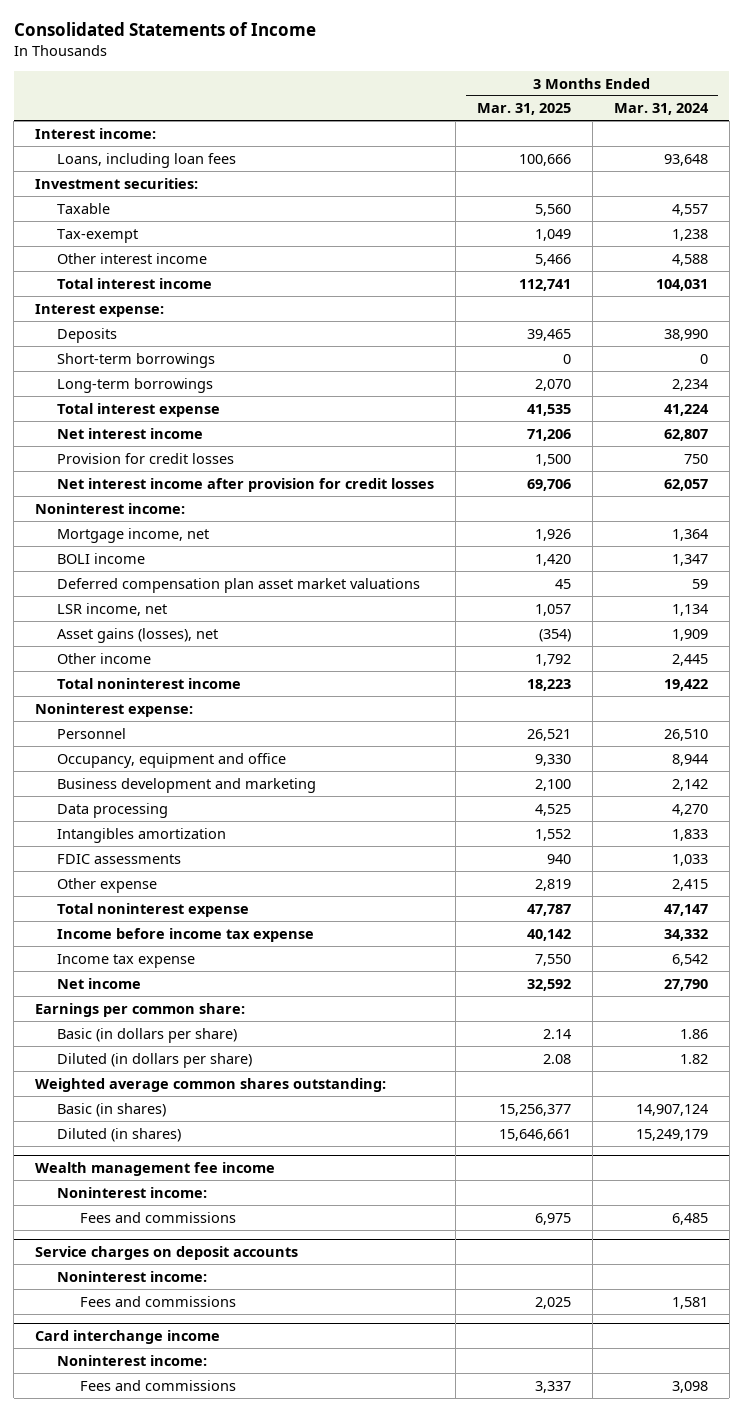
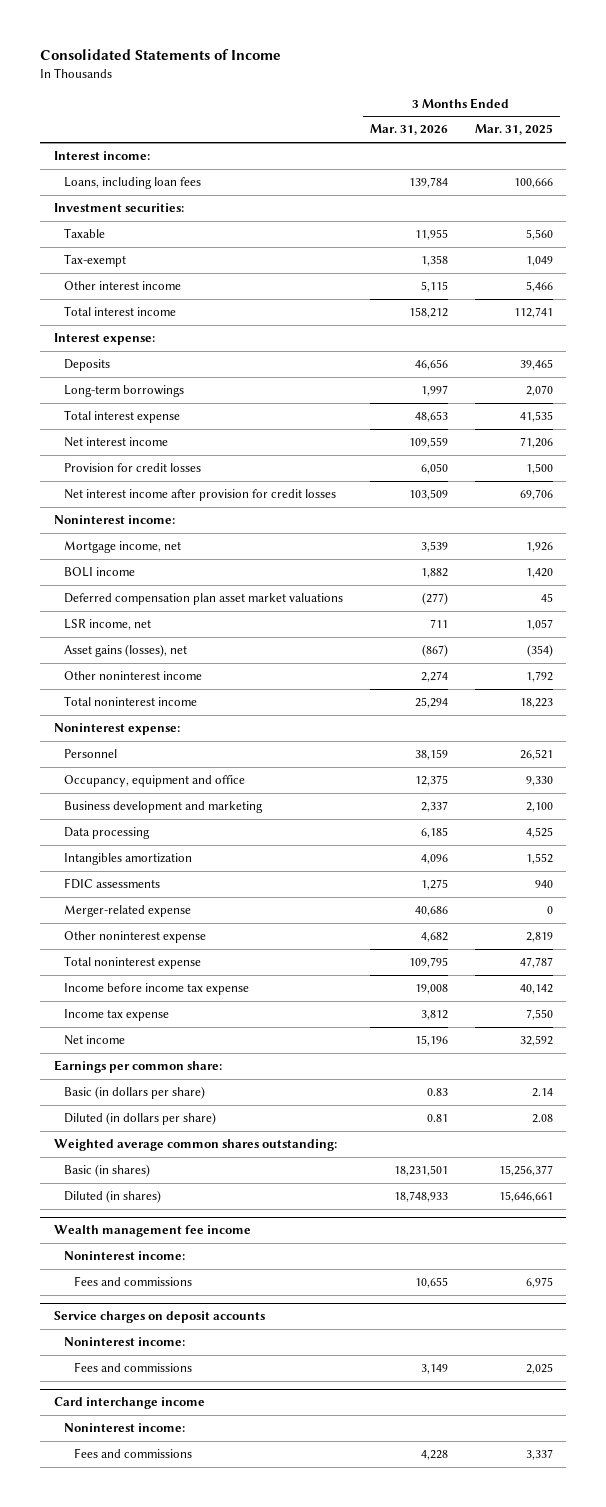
[613,103,709,116] Mar. 31, 2024 -> none
none -> [369,124,448,136] Mar. 31, 2026
[57,352,216,368] Short-term borrowings -> none
[57,652,152,664] Other income -> [63,671,202,681] Other noninterest income
none -> [63,905,191,918] Merger-related expense
[57,877,158,893] Other expense -> [63,931,206,944] Other noninterest expense

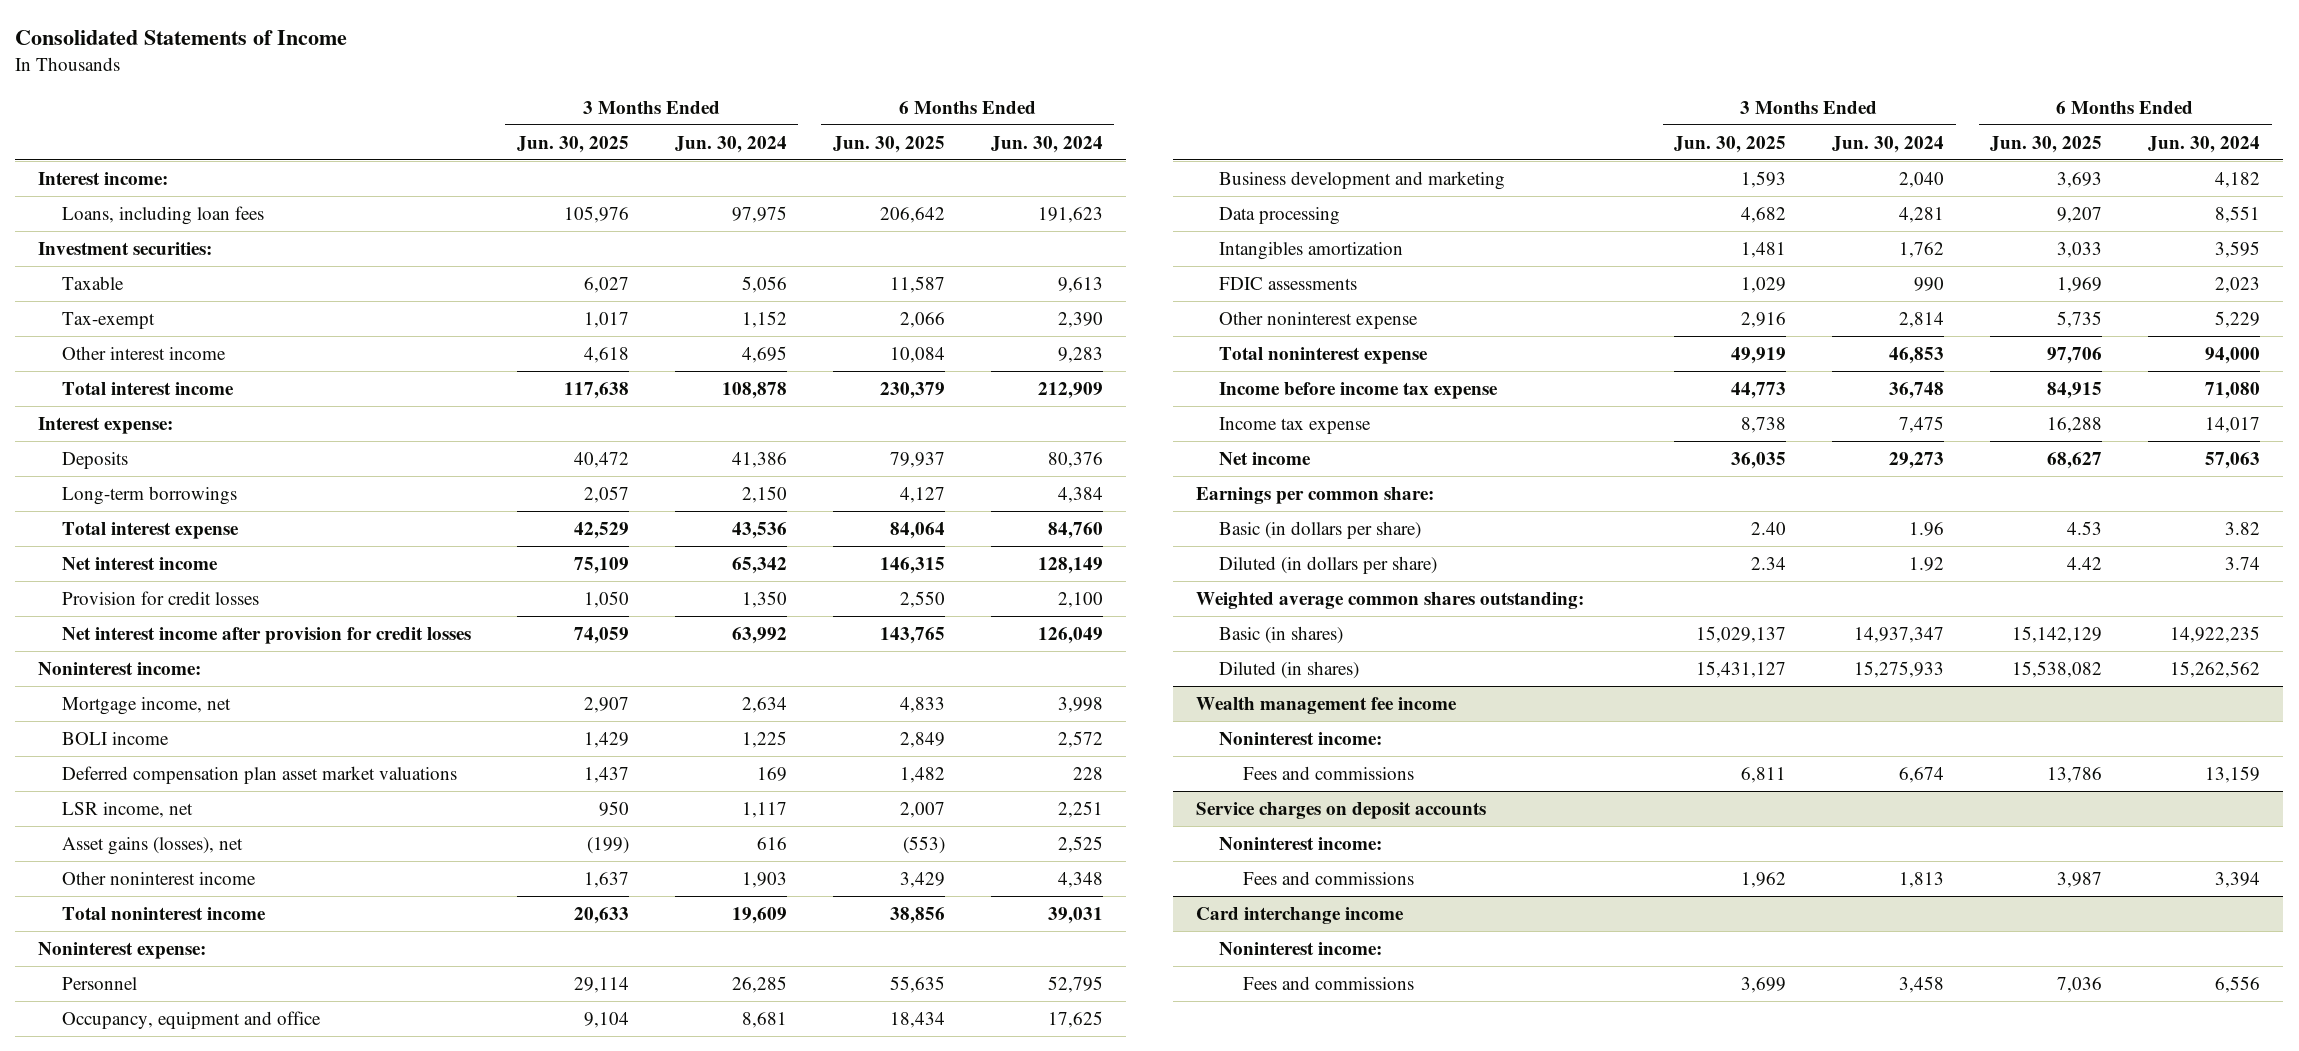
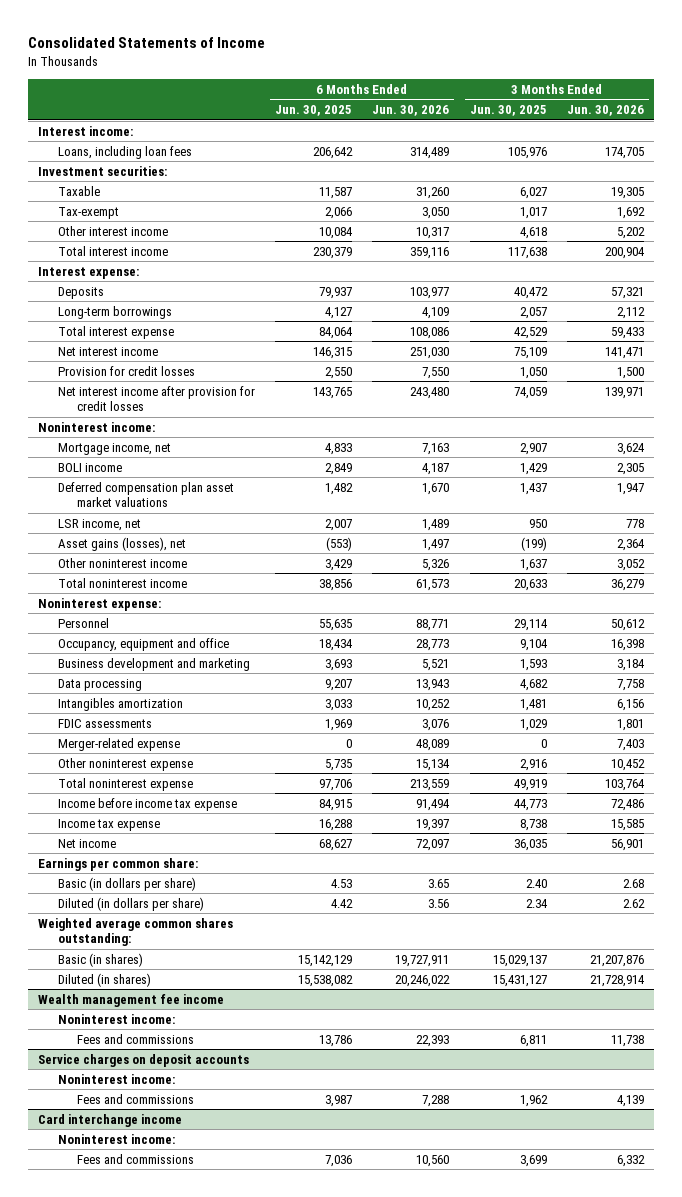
[674,135,787,153] Jun. 30, 2024 -> none
[990,135,1103,153] Jun. 30, 2024 -> none
none -> [372,105,450,117] Jun. 30, 2026
none -> [567,105,645,117] Jun. 30, 2026
none -> [57,737,180,751] Merger-related expense

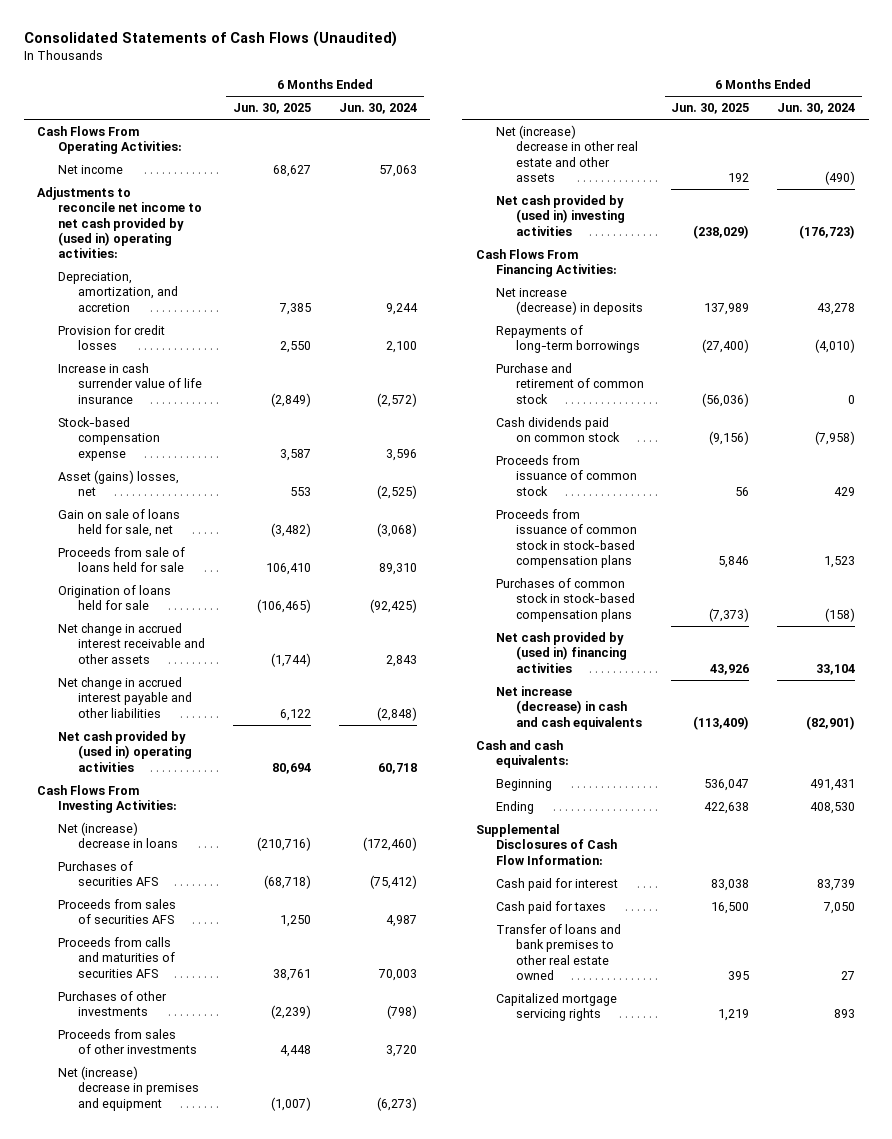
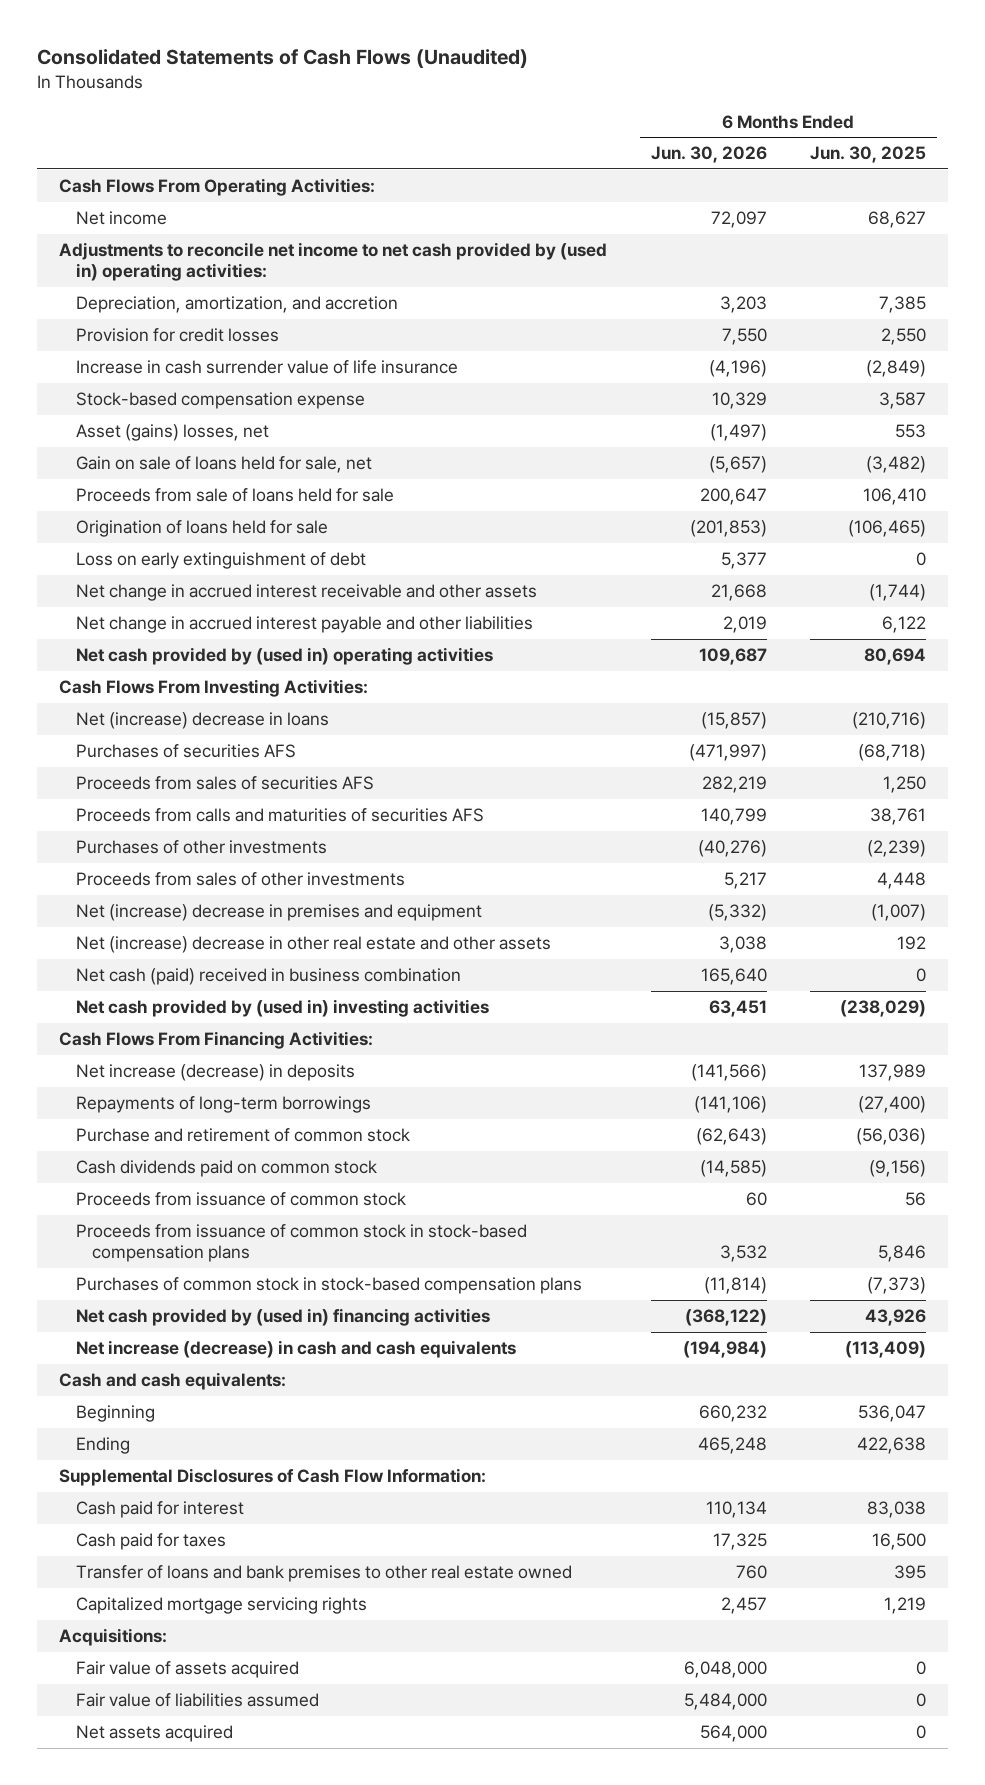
[338,103,417,115] Jun. 30, 2024 -> none
none -> [650,146,767,164] Jun. 30, 2026
none -> [75,552,366,570] Loss on early extinguishment of debt
none -> [75,968,461,986] Net cash (paid) received in business combination
none -> [59,1628,168,1647] Acquisitions:
none -> [75,1661,299,1679] Fair value of assets acquired
none -> [75,1693,319,1708] Fair value of liabilities assumed
none -> [75,1725,233,1743] Net assets acquired

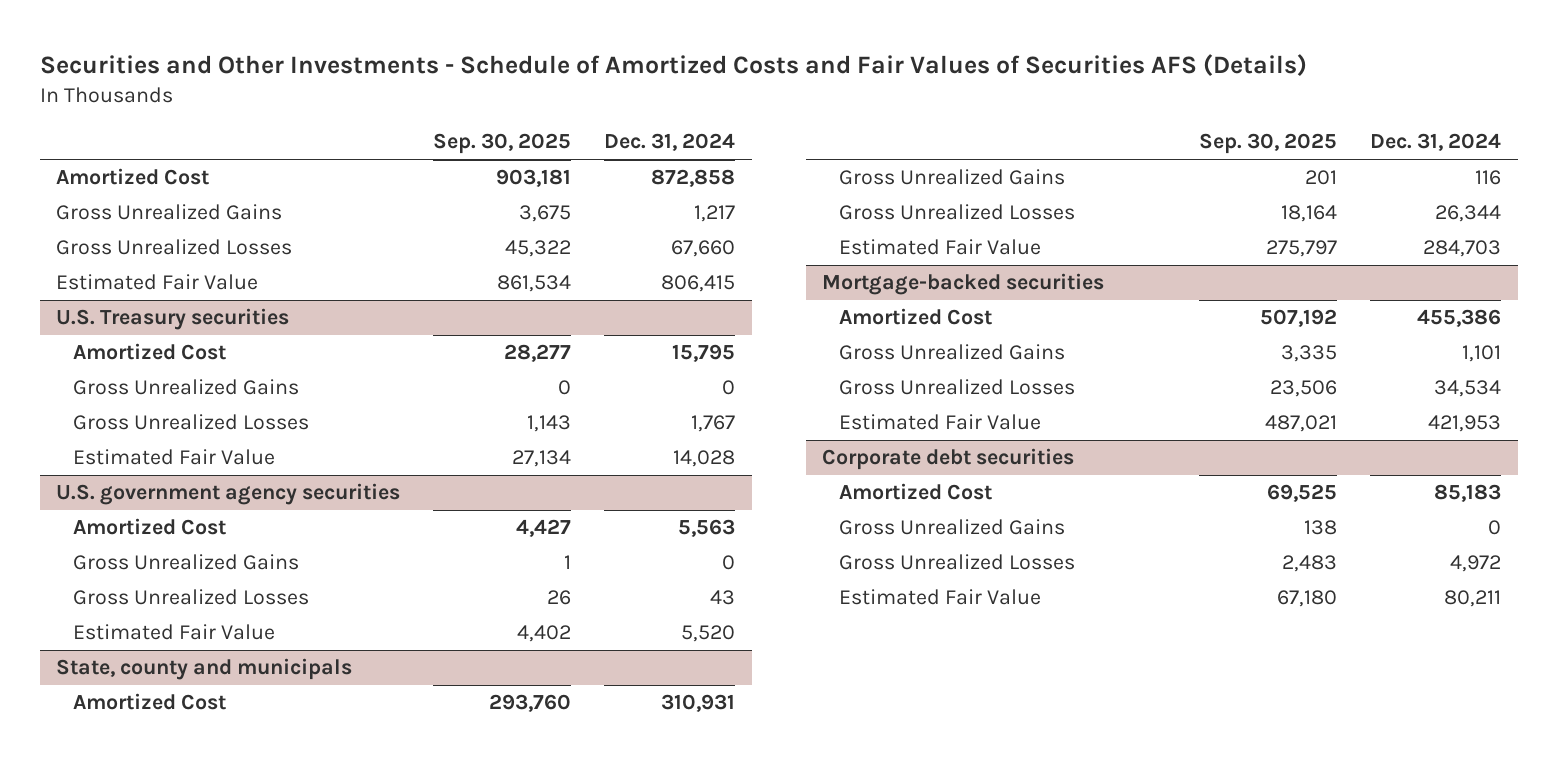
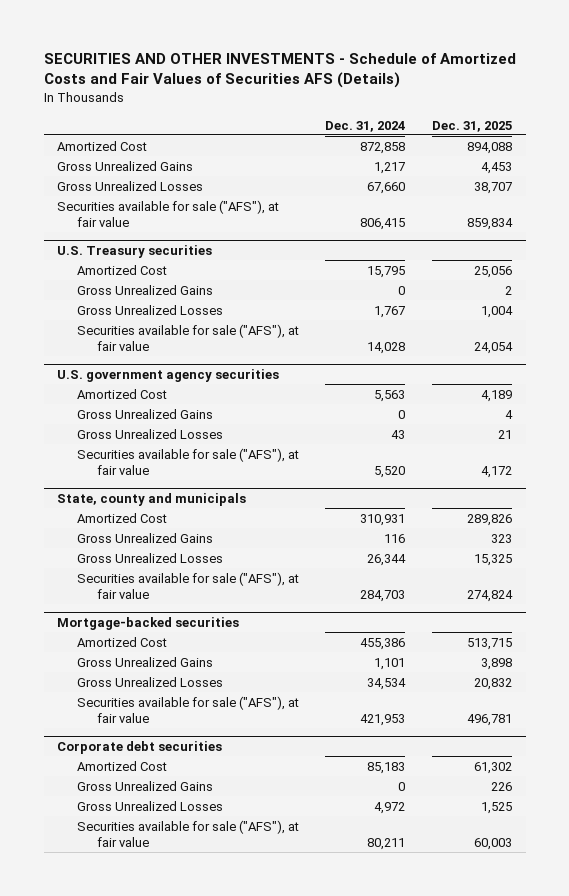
[39,54,1307,77] Securities and Other Investments - Schedule of Amortized Costs and Fair Values of Securities AFS (Details) -> [43,52,516,89] SECURITIES AND OTHER INVESTMENTS - Schedule of Amortized Costs and Fair Values of Securities AFS (Details)
[433,133,572,155] Sep. 30, 2025 -> none
none -> [432,120,513,132] Dec. 31, 2025
[56,274,259,291] Estimated Fair Value -> [57,199,280,228] Securities available for sale ("AFS"), at fair value
[72,449,275,466] Estimated Fair Value -> [76,323,299,352] Securities available for sale ("AFS"), at fair value
[72,624,275,641] Estimated Fair Value -> [76,447,299,476] Securities available for sale ("AFS"), at fair value
[839,239,1042,256] Estimated Fair Value -> [76,571,299,600] Securities available for sale ("AFS"), at fair value
[839,414,1042,431] Estimated Fair Value -> [76,695,299,724] Securities available for sale ("AFS"), at fair value
[839,589,1042,606] Estimated Fair Value -> [76,819,299,848] Securities available for sale ("AFS"), at fair value

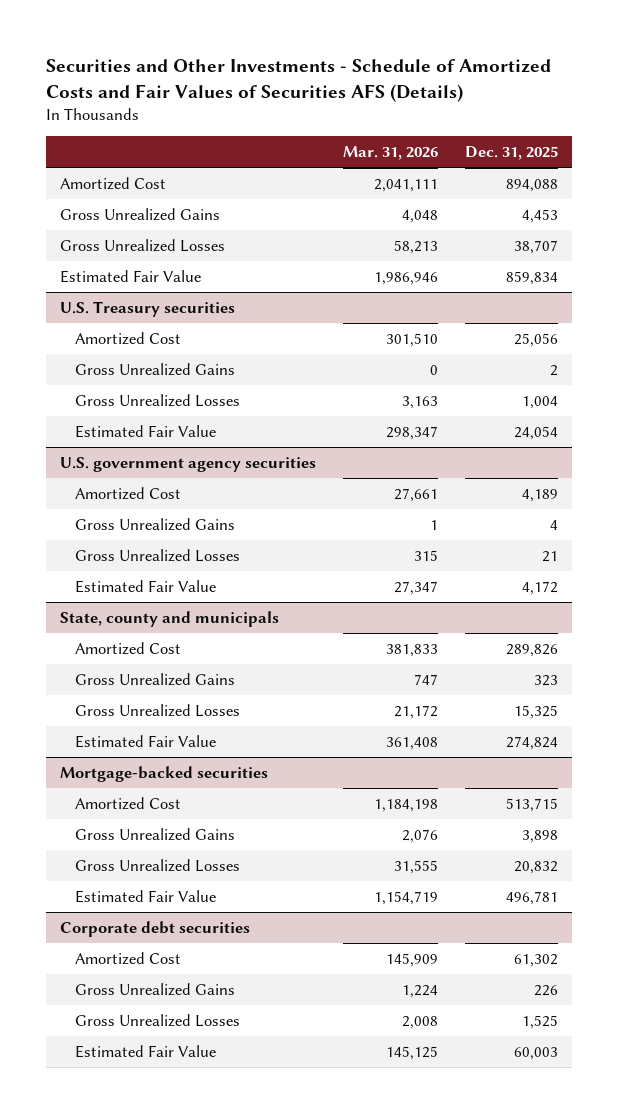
[43,52,516,89] SECURITIES AND OTHER INVESTMENTS - Schedule of Amortized Costs and Fair Values of Securities AFS (Details) -> [46,58,552,102] Securities and Other Investments - Schedule of Amortized Costs and Fair Values of Securities AFS (Details)
[325,120,406,132] Dec. 31, 2024 -> none
none -> [343,146,439,161] Mar. 31, 2026
[57,199,280,228] Securities available for sale ("AFS"), at fair value -> [59,269,201,283] Estimated Fair Value
[76,323,299,352] Securities available for sale ("AFS"), at fair value -> [74,424,216,438] Estimated Fair Value
[76,447,299,476] Securities available for sale ("AFS"), at fair value -> [74,579,216,593] Estimated Fair Value
[76,571,299,600] Securities available for sale ("AFS"), at fair value -> [74,734,216,748] Estimated Fair Value
[76,695,299,724] Securities available for sale ("AFS"), at fair value -> [74,889,216,903] Estimated Fair Value
[76,819,299,848] Securities available for sale ("AFS"), at fair value -> [74,1044,216,1058] Estimated Fair Value

